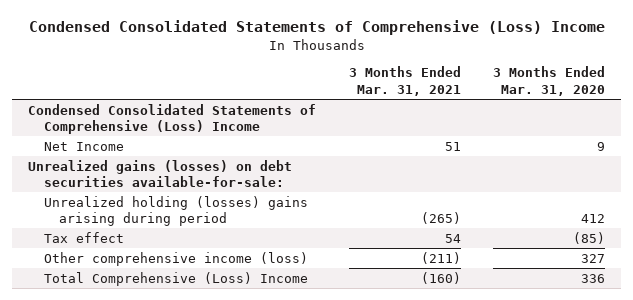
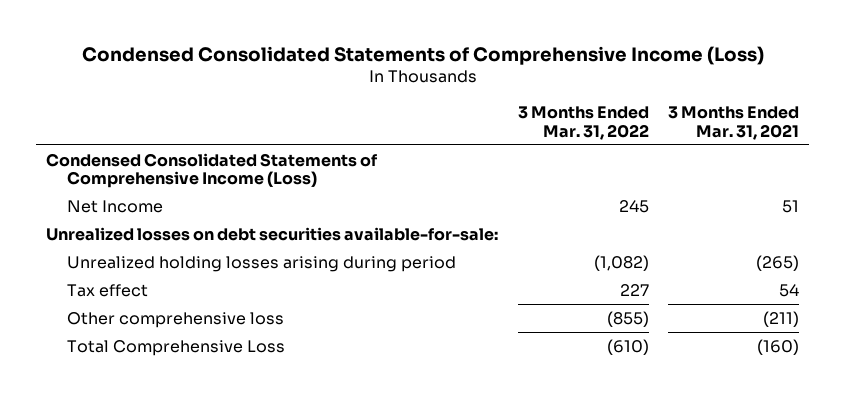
[28,20,605,36] Condensed Consolidated Statements of Comprehensive (Loss) Income -> [81,45,764,65] Condensed Consolidated Statements of Comprehensive Income (Loss)
[492,66,605,96] 3 Months Ended Mar. 31, 2020 -> none
none -> [517,106,649,140] 3 Months Ended Mar. 31, 2022
[28,103,317,135] Condensed Consolidated Statements of Comprehensive (Loss) Income -> [45,152,378,189] Condensed Consolidated Statements of Comprehensive Income (Loss)
[28,159,293,188] Unrealized gains (losses) on debt securities available-for-sale: -> [45,226,498,241] Unrealized losses on debt securities available-for-sale:
[43,195,308,227] Unrealized holding (losses) gains arising during period -> [66,255,456,272] Unrealized holding losses arising during period
[43,251,308,266] Other comprehensive income (loss) -> [66,311,284,328] Other comprehensive loss
[43,271,308,286] Total Comprehensive (Loss) Income -> [66,339,285,356] Total Comprehensive Loss

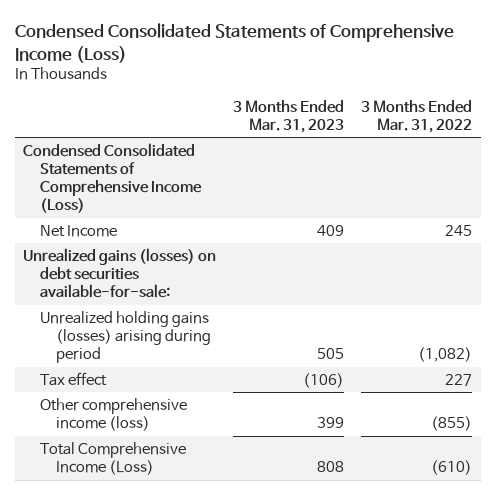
[668,106,800,140] 3 Months Ended Mar. 31, 2021 -> none
none -> [233,99,345,133] 3 Months Ended Mar. 31, 2023
[45,226,498,241] Unrealized losses on debt securities available-for-sale: -> [23,247,217,299] Unrealized gains (losses) on debt securities available-for-sale:
[66,255,456,272] Unrealized holding losses arising during period -> [39,310,211,364] Unrealized holding gains (losses) arising during period
[66,311,284,328] Other comprehensive loss -> [39,397,187,432] Other comprehensive income (loss)
[66,339,285,356] Total Comprehensive Loss -> [39,441,186,476] Total Comprehensive Income (Loss)

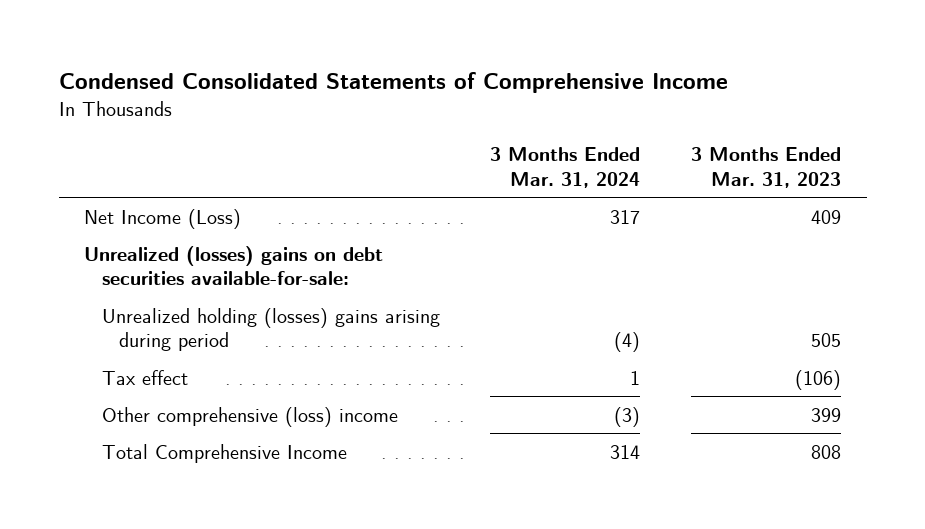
[14,23,454,63] Condensed Consolidated Statements of Comprehensive Income (Loss) -> [58,72,728,94] Condensed Consolidated Statements of Comprehensive Income
[361,99,473,133] 3 Months Ended Mar. 31, 2022 -> none
none -> [490,146,641,188] 3 Months Ended Mar. 31, 2024
[23,142,202,214] Condensed Consolidated Statements of Comprehensive Income (Loss) -> none
[39,224,117,237] Net Income -> [83,208,241,229] Net Income (Loss)
[23,247,217,299] Unrealized gains (losses) on debt securities available-for-sale: -> [83,245,383,286] Unrealized (losses) gains on debt securities available-for-sale:
[39,310,211,364] Unrealized holding gains (losses) arising during period -> [101,307,440,352] Unrealized holding (losses) gains arising during period
[39,397,187,432] Other comprehensive income (loss) -> [101,406,398,427] Other comprehensive (loss) income
[39,441,186,476] Total Comprehensive Income (Loss) -> [101,443,347,463] Total Comprehensive Income

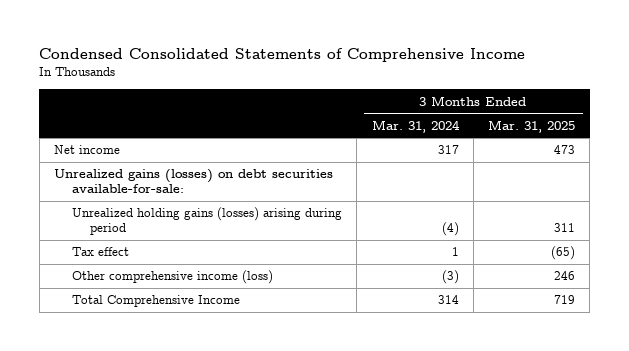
[691,146,842,188] 3 Months Ended Mar. 31, 2023 -> none
none -> [488,119,576,133] Mar. 31, 2025
[83,208,241,229] Net Income (Loss) -> [54,145,121,155] Net income
[83,245,383,286] Unrealized (losses) gains on debt securities available-for-sale: -> [54,169,334,194] Unrealized gains (losses) on debt securities available-for-sale:
[101,307,440,352] Unrealized holding (losses) gains arising during period -> [72,207,343,236] Unrealized holding gains (losses) arising during period
[101,406,398,427] Other comprehensive (loss) income -> [72,270,274,285] Other comprehensive income (loss)

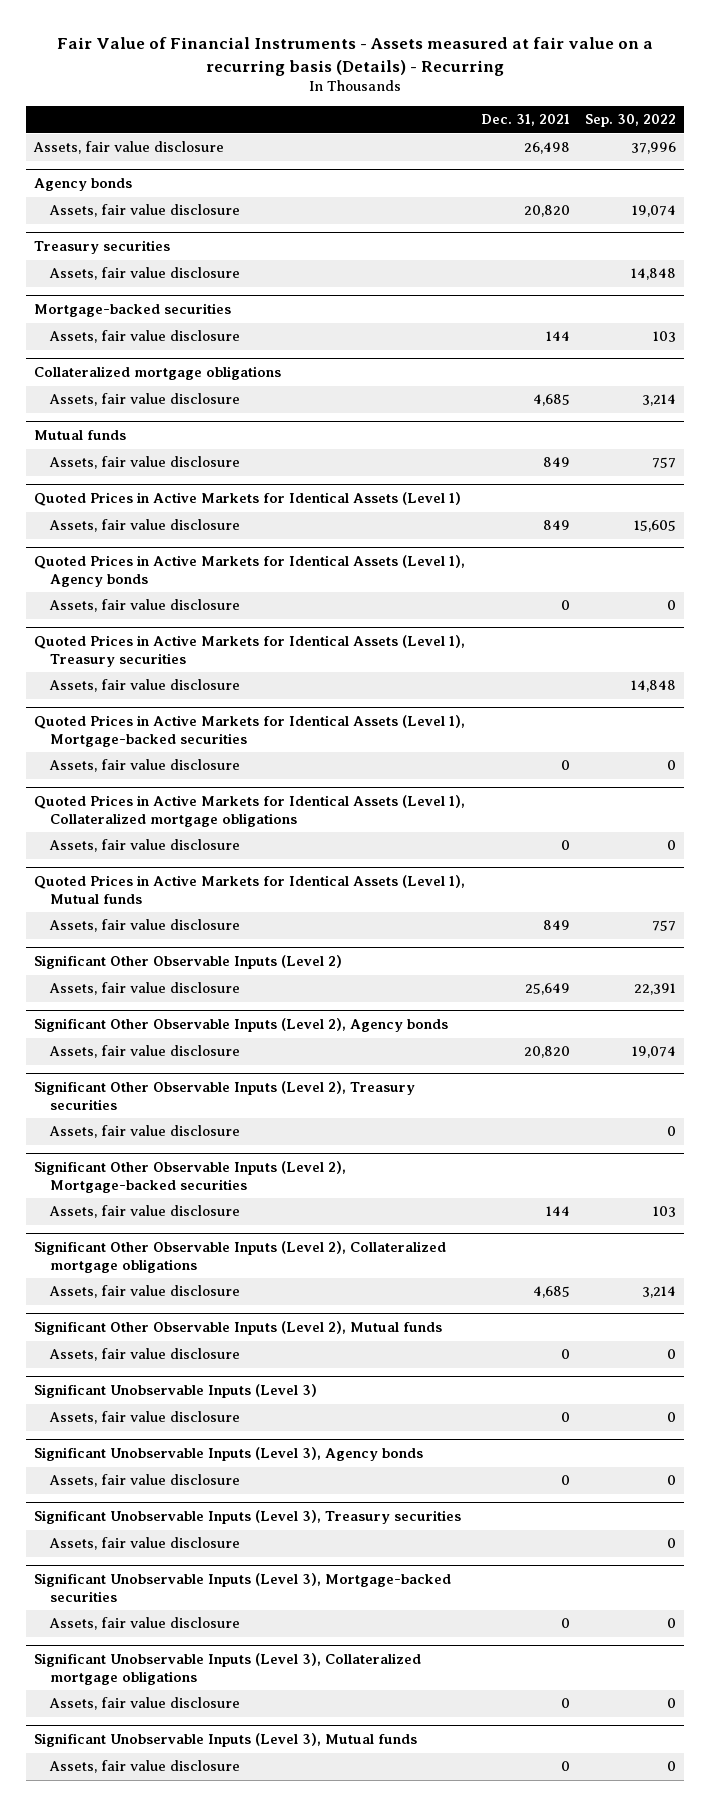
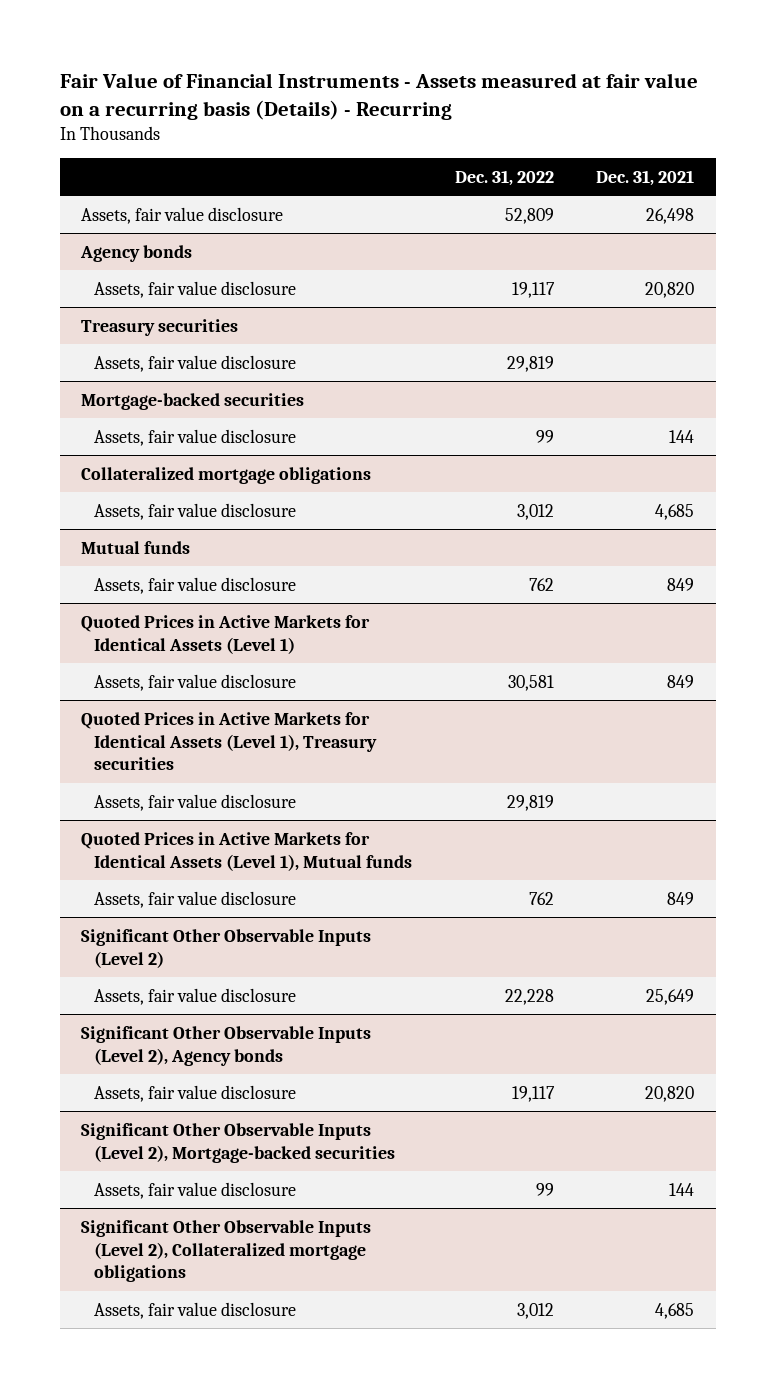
[585,114,677,128] Sep. 30, 2022 -> none
none -> [454,169,554,186] Dec. 31, 2022
[34,555,466,588] Quoted Prices in Active Markets for Identical Assets (Level 1), Agency bonds -> none
[48,599,240,613] Assets, fair value disclosure -> none
[34,715,466,748] Quoted Prices in Active Markets for Identical Assets (Level 1), Mortgage-backed securities -> none
[48,759,240,773] Assets, fair value disclosure -> none
[34,795,466,828] Quoted Prices in Active Markets for Identical Assets (Level 1), Collateralized mortgage obligations -> none
[48,839,240,853] Assets, fair value disclosure -> none
[34,1081,416,1111] Significant Other Observable Inputs (Level 2), Treasury securities -> none
[48,1125,240,1139] Assets, fair value disclosure -> none
[34,1321,443,1336] Significant Other Observable Inputs (Level 2), Mutual funds -> none
[48,1348,240,1362] Assets, fair value disclosure -> none
[34,1384,318,1399] Significant Unobservable Inputs (Level 3) -> none
[48,1411,240,1425] Assets, fair value disclosure -> none
[34,1447,424,1462] Significant Unobservable Inputs (Level 3), Agency bonds -> none
[48,1474,240,1488] Assets, fair value disclosure -> none
[34,1510,462,1525] Significant Unobservable Inputs (Level 3), Treasury securities -> none
[48,1537,240,1551] Assets, fair value disclosure -> none
[34,1573,452,1603] Significant Unobservable Inputs (Level 3), Mortgage-backed securities -> none
[48,1617,240,1631] Assets, fair value disclosure -> none
[34,1653,422,1686] Significant Unobservable Inputs (Level 3), Collateralized mortgage obligations -> none
[48,1697,240,1711] Assets, fair value disclosure -> none
[34,1733,418,1748] Significant Unobservable Inputs (Level 3), Mutual funds -> none
[48,1760,240,1774] Assets, fair value disclosure -> none

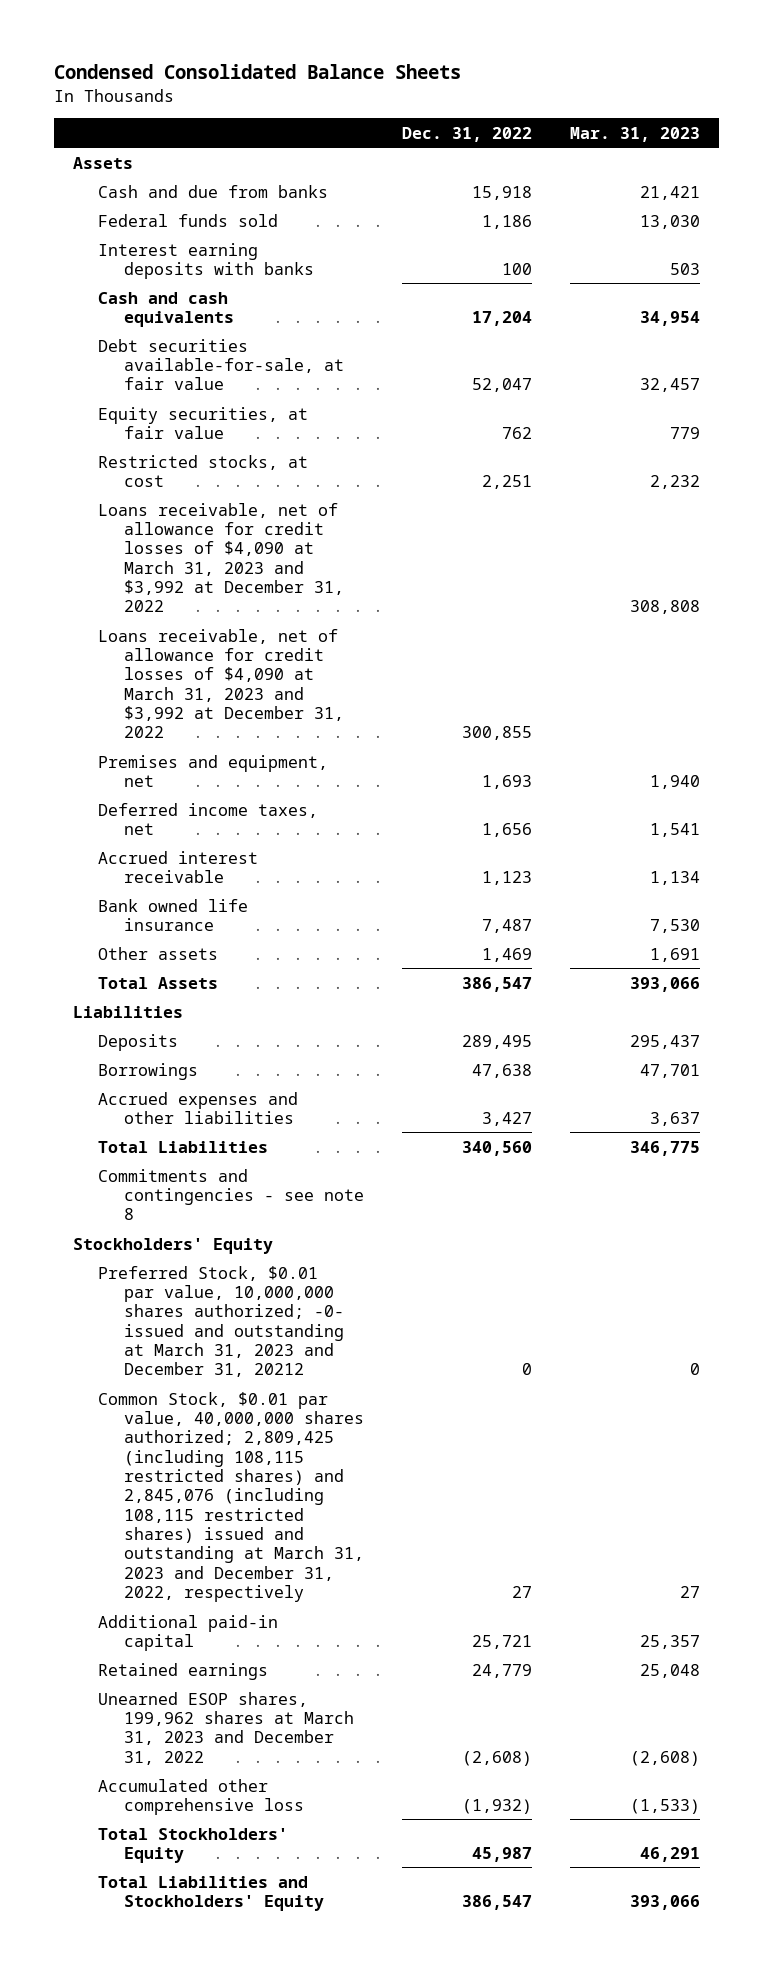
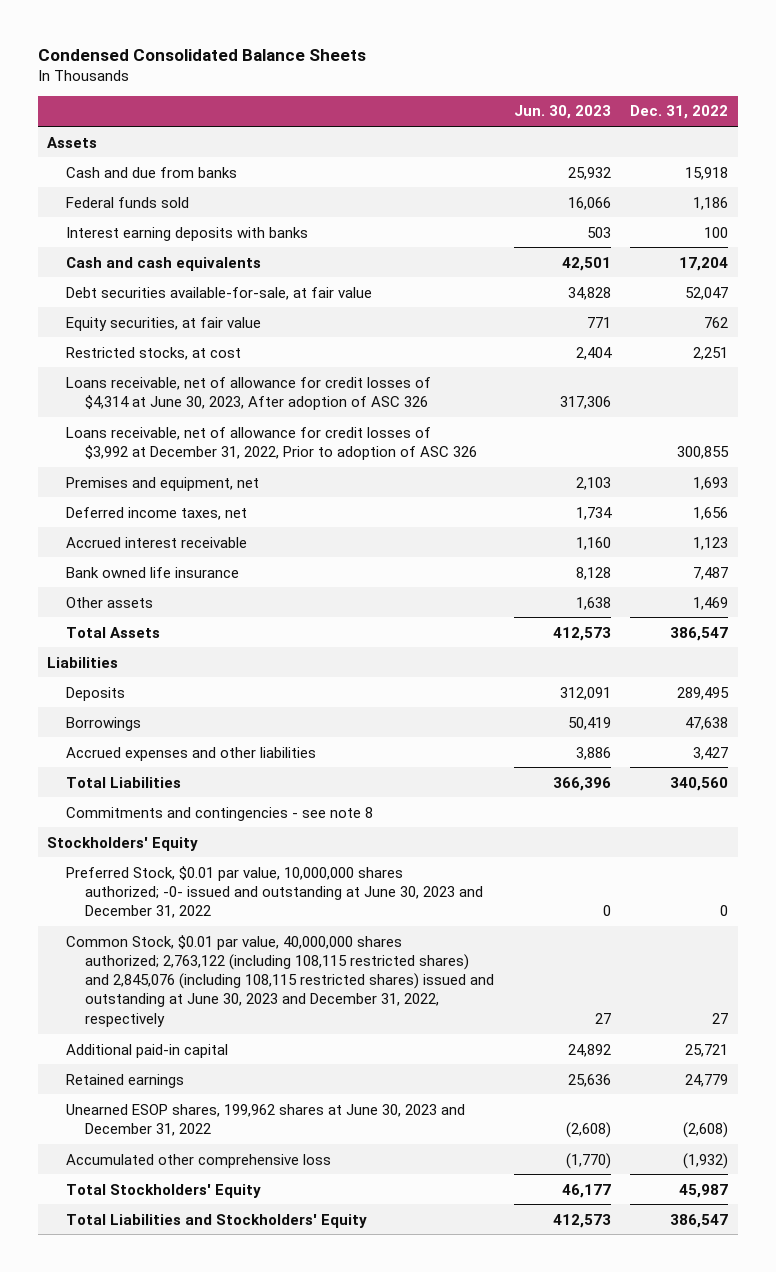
[570,126,701,142] Mar. 31, 2023 -> none
none -> [513,105,611,120] Jun. 30, 2023
[98,502,344,613] Loans receivable, net of allowance for credit losses of $4,090 at March 31, 2023 and $3,992 at December 31, 2022 -> [66,376,432,410] Loans receivable, net of allowance for credit losses of $4,314 at June 30, 2023, After adoption of ASC 326
[98,628,344,739] Loans receivable, net of allowance for credit losses of $4,090 at March 31, 2023 and $3,992 at December 31, 2022 -> [66,426,477,460] Loans receivable, net of allowance for credit losses of $3,992 at December 31, 2022, Prior to adoption of ASC 326
[98,1265,344,1378] Preferred Stock, $0.01 par value, 10,000,000 shares authorized; -0- issued and outstanding at March 31, 2023 and December 31, 20212 -> [66,865,483,919] Preferred Stock, $0.01 par value, 10,000,000 shares authorized; -0- issued and outstanding at June 30, 2023 and December 31, 2022
[98,1391,364,1603] Common Stock, $0.01 par value, 40,000,000 shares authorized; 2,809,425 (including 108,115 restricted shares) and 2,845,076 (including 108,115 restricted shares) issued and outstanding at March 31, 2023 and December 31, 2022, respectively -> [66,934,494,1027] Common Stock, $0.01 par value, 40,000,000 shares authorized; 2,763,122 (including 108,115 restricted shares) and 2,845,076 (including 108,115 restricted shares) issued and outstanding at June 30, 2023 and December 31, 2022, respectively
[98,1691,354,1765] Unearned ESOP shares, 199,962 shares at March 31, 2023 and December 31, 2022 -> [66,1103,466,1136] Unearned ESOP shares, 199,962 shares at June 30, 2023 and December 31, 2022

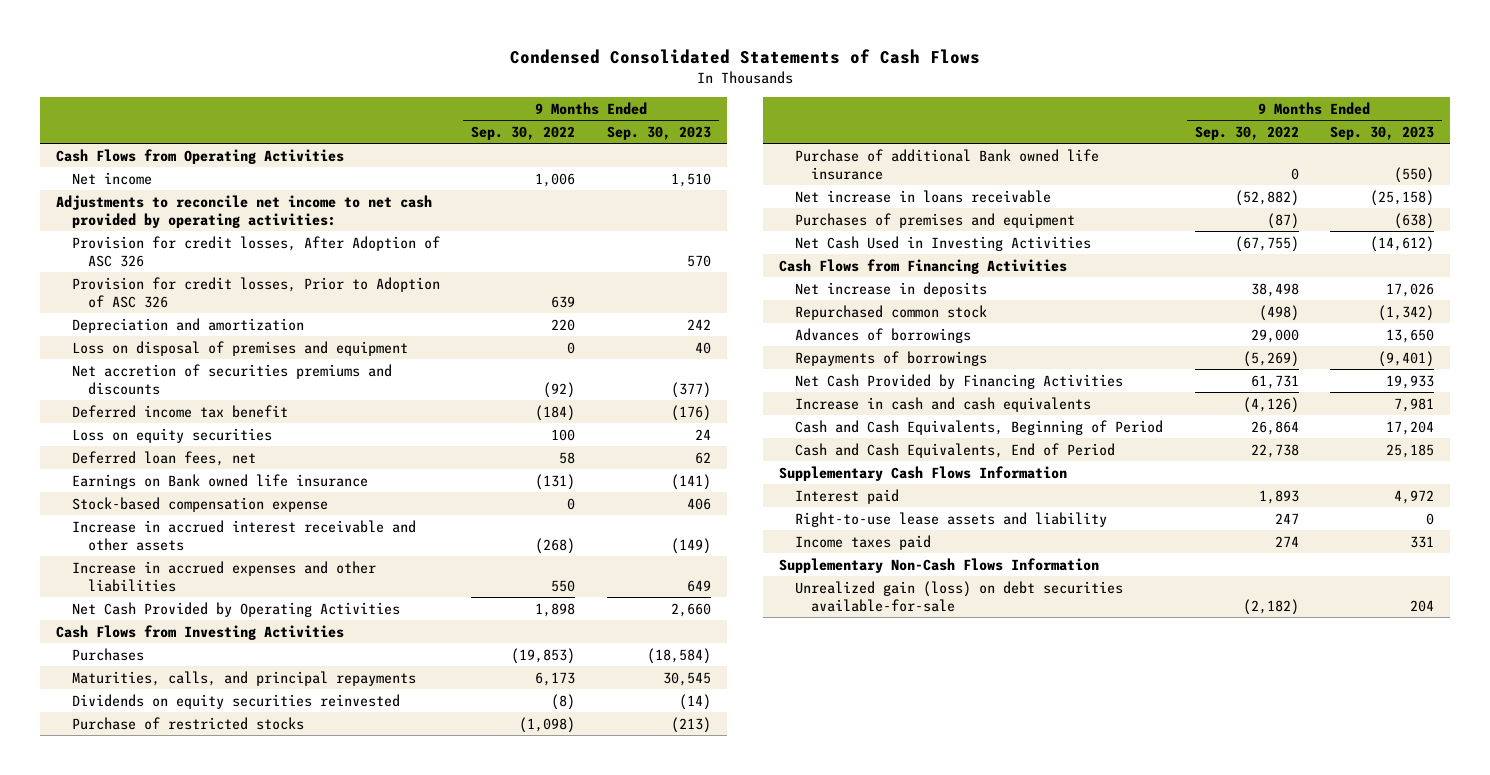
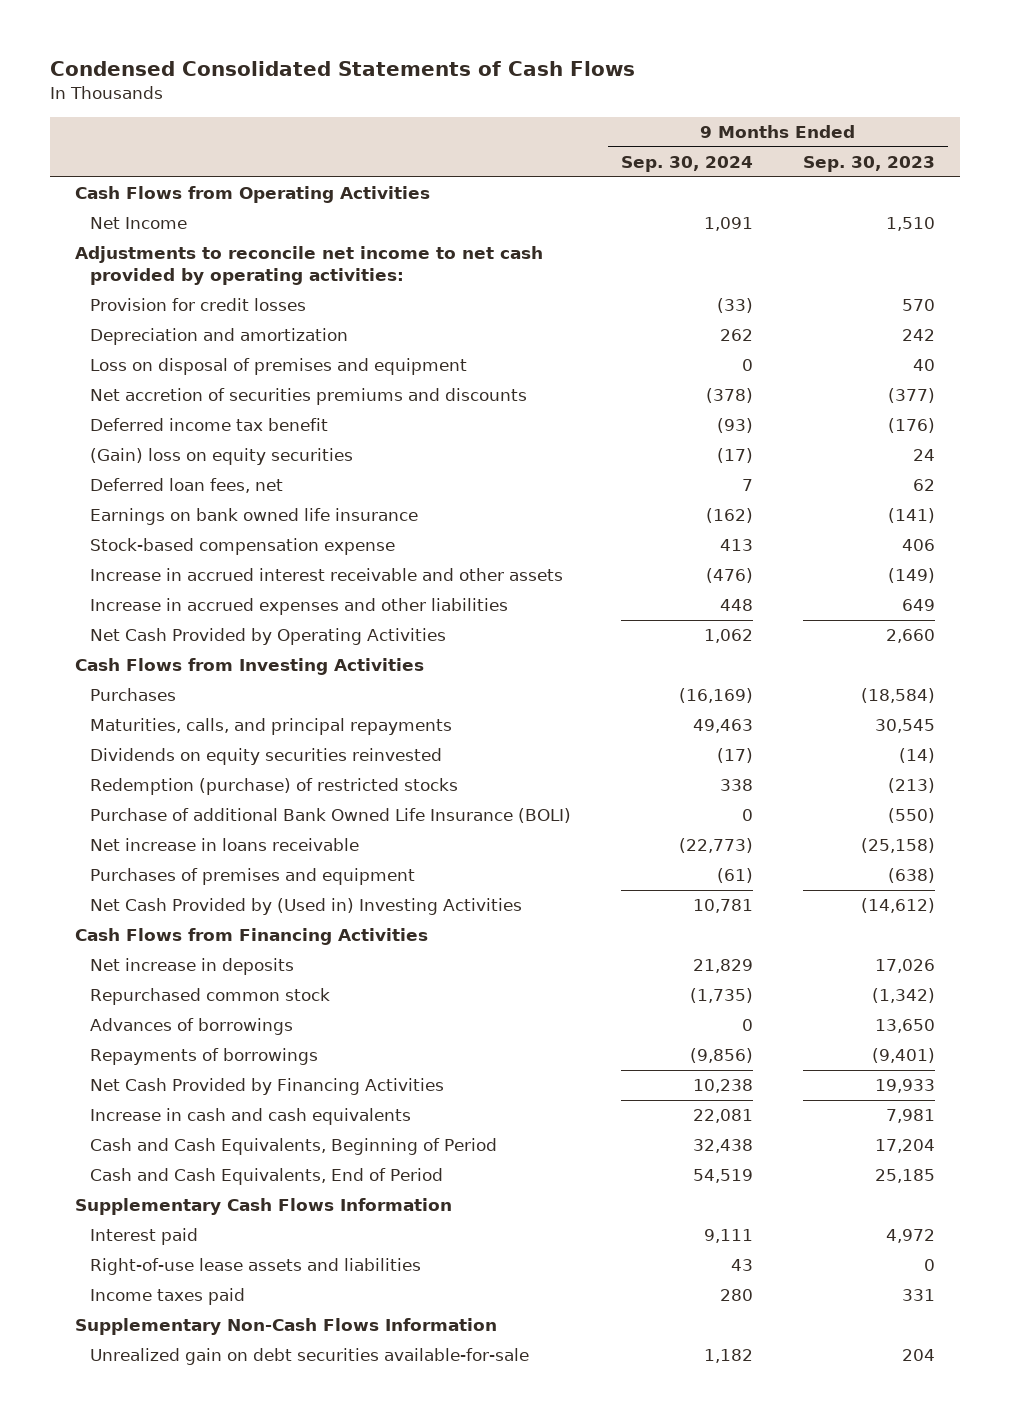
[471,125,576,140] Sep. 30, 2022 -> none
none -> [621,155,754,172] Sep. 30, 2024
[71,171,152,185] Net income -> [89,217,187,230] Net Income
[71,235,440,268] Provision for credit losses, After Adoption of ASC 326 -> none
[71,276,440,309] Provision for credit losses, Prior to Adoption of ASC 326 -> none
none -> [89,298,306,312] Provision for credit losses
[71,427,272,443] Loss on equity securities -> [89,448,353,466] (Gain) loss on equity securities
[71,473,368,489] Earnings on Bank owned life insurance -> [89,508,418,526] Earnings on bank owned life insurance
[71,716,304,730] Purchase of restricted stocks -> [89,778,458,796] Redemption (purchase) of restricted stocks
[794,148,1099,181] Purchase of additional Bank owned life insurance -> [89,808,571,824] Purchase of additional Bank Owned Life Insurance (BOLI)
[794,235,1091,251] Net Cash Used in Investing Activities -> [89,898,522,916] Net Cash Provided by (Used in) Investing Activities
[794,511,1107,527] Right-to-use lease assets and liability -> [89,1258,421,1276] Right-of-use lease assets and liabilities
[794,580,1123,613] Unrealized gain (loss) on debt securities available-for-sale -> [89,1348,529,1366] Unrealized gain on debt securities available-for-sale

